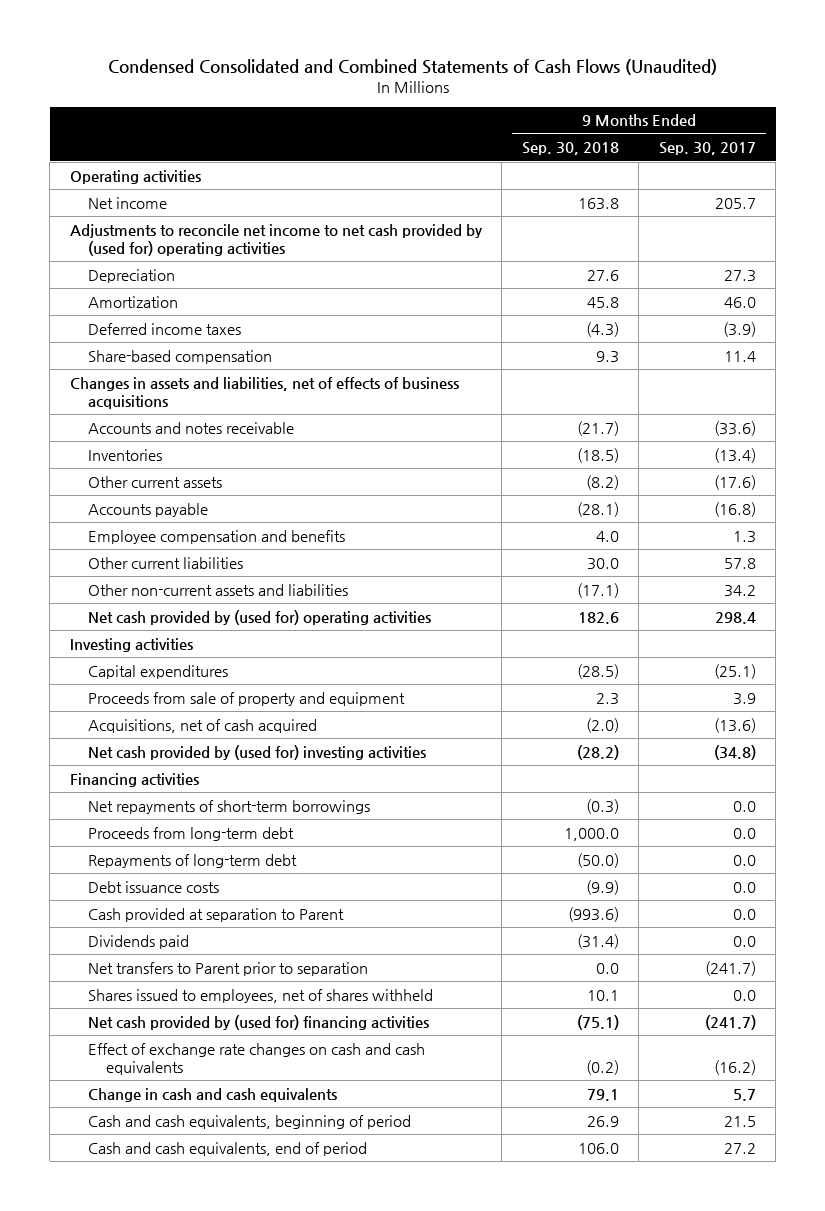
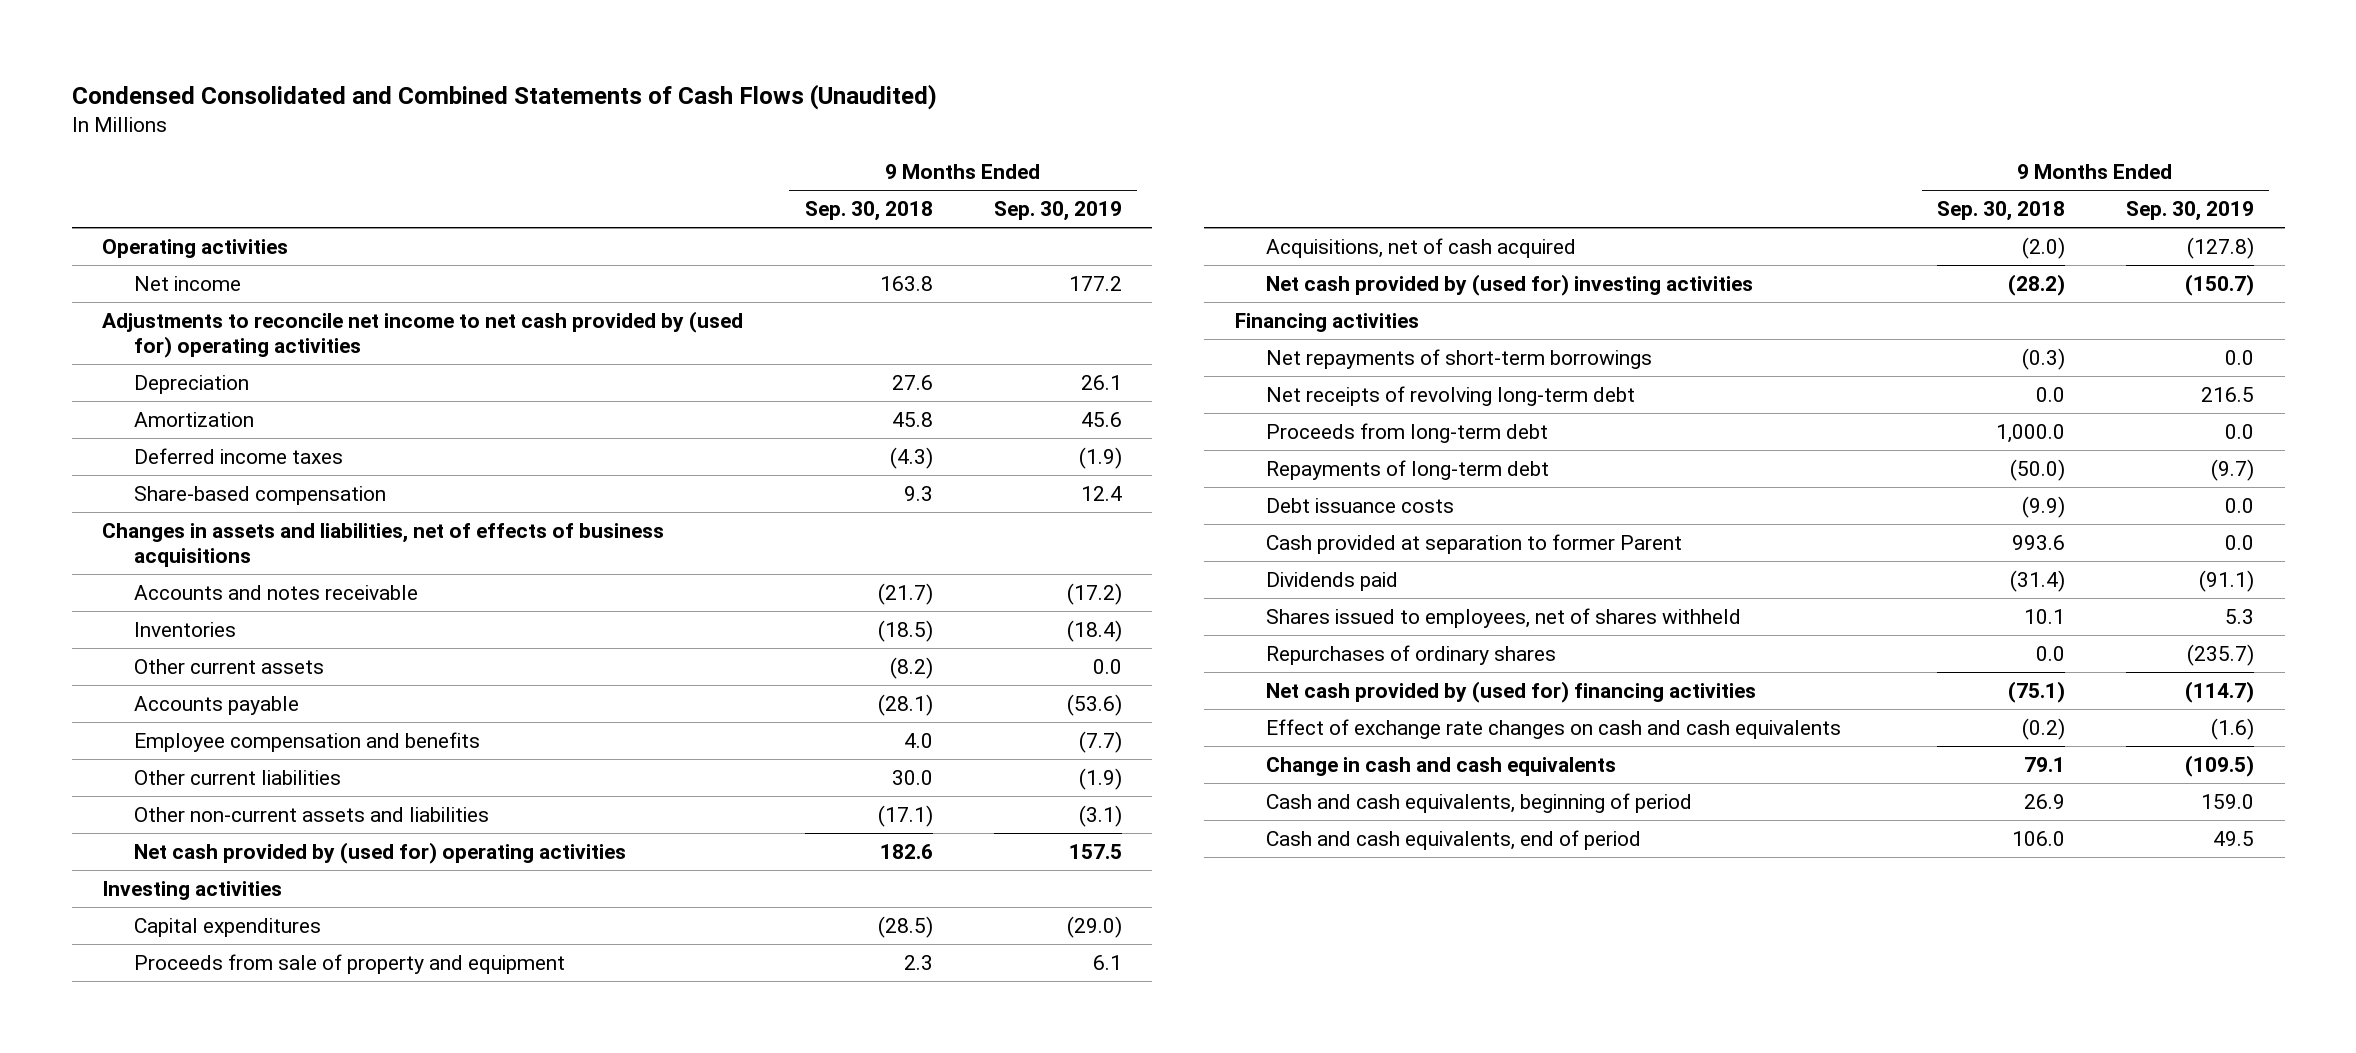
[658,142,756,156] Sep. 30, 2017 -> none
none -> [993,201,1122,222] Sep. 30, 2019
none -> [1265,386,1635,407] Net receipts of revolving long-term debt
[87,907,344,922] Cash provided at separation to Parent -> [1265,534,1682,555] Cash provided at separation to former Parent
[567,906,619,922] (993.6) -> [2011,535,2065,551] 993.6
[87,961,368,976] Net transfers to Parent prior to separation -> none
none -> [1265,645,1556,666] Repurchases of ordinary shares

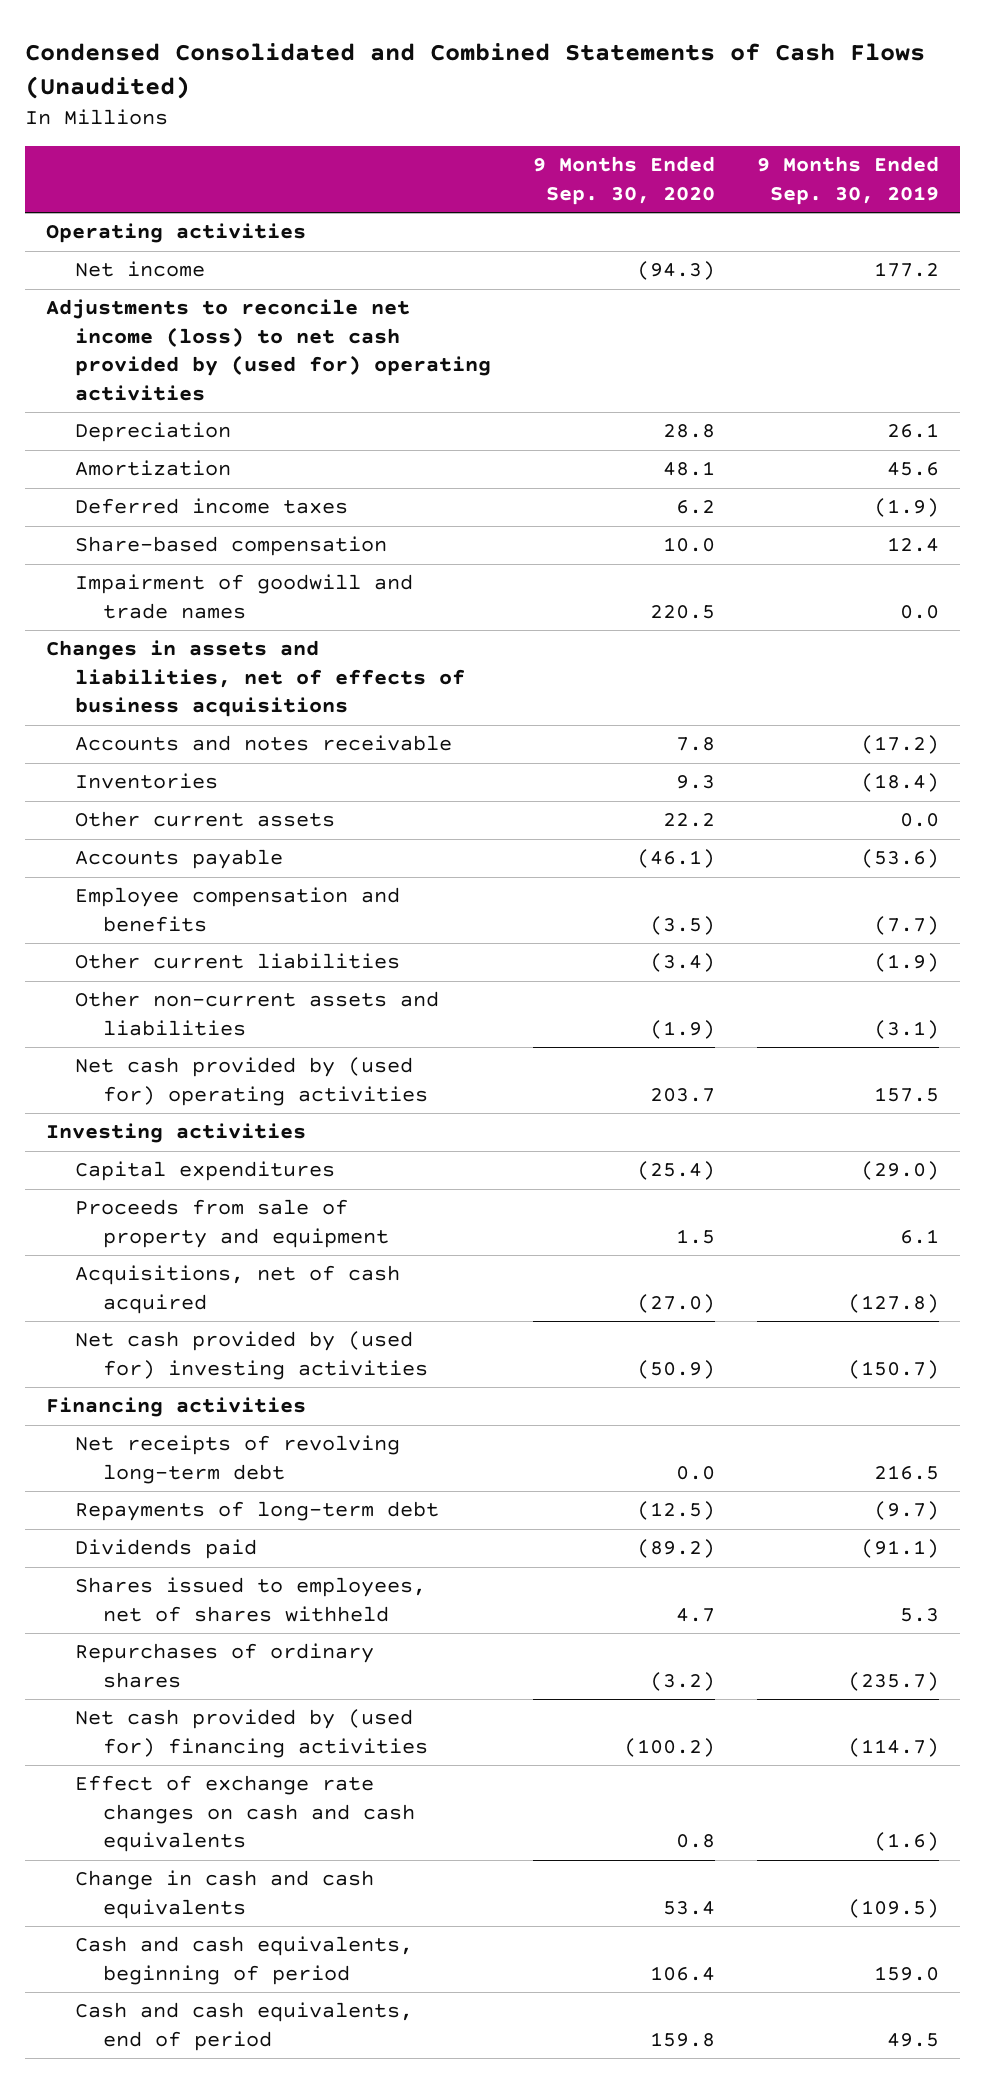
[804,201,933,222] Sep. 30, 2018 -> none
none -> [533,156,716,205] 9 Months Ended Sep. 30, 2020
[102,311,744,359] Adjustments to reconcile net income to net cash provided by (used for) operating activities -> [46,299,491,401] Adjustments to reconcile net income (loss) to net cash provided by (used for) operating activities
none -> [74,574,413,619] Impairment of goodwill and trade names
[1265,349,1652,370] Net repayments of short-term borrowings -> none
[1265,423,1548,444] Proceeds from long-term debt -> none
[1265,498,1454,514] Debt issuance costs -> none
[1265,534,1682,555] Cash provided at separation to former Parent -> none

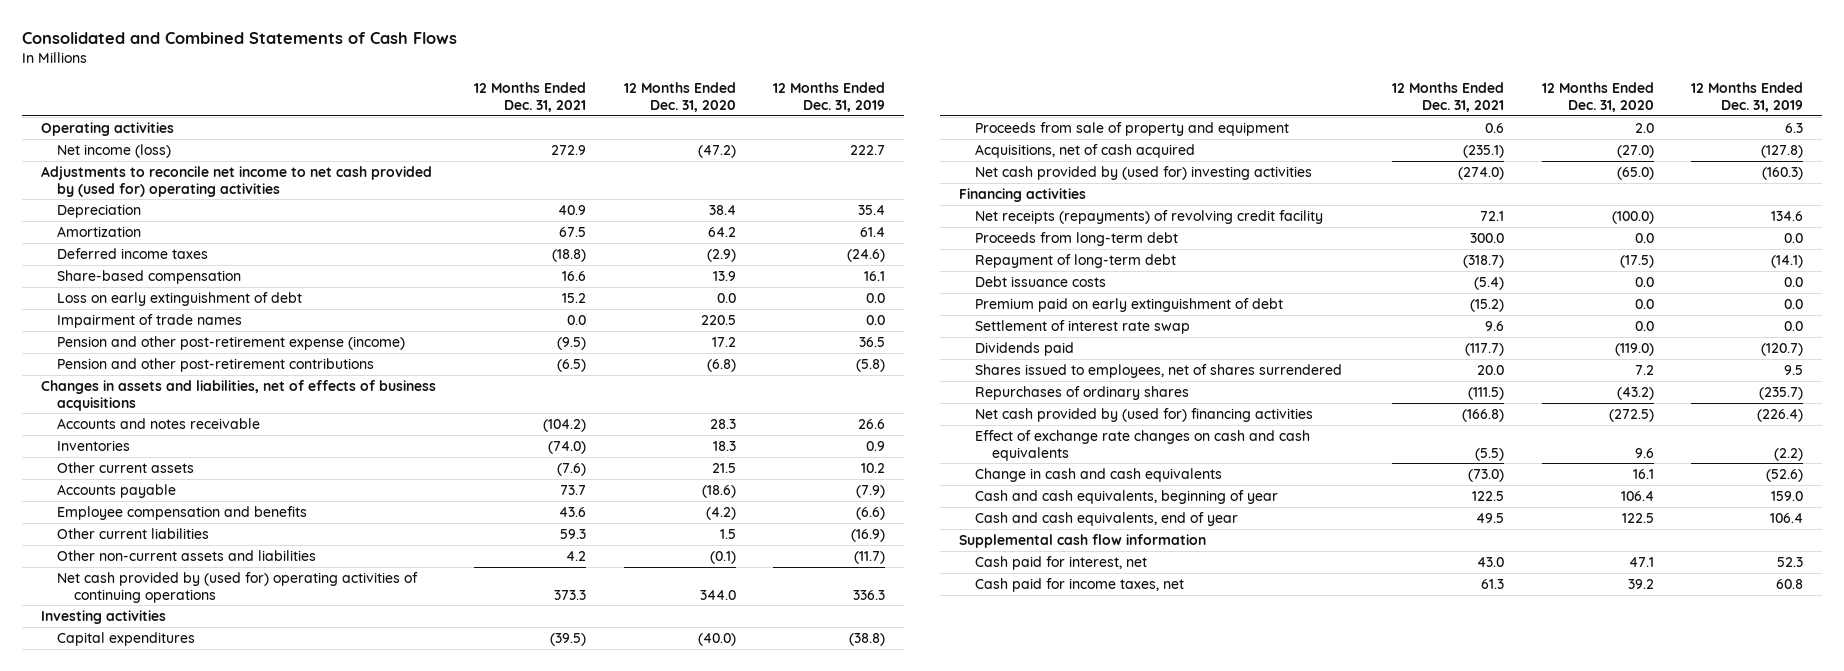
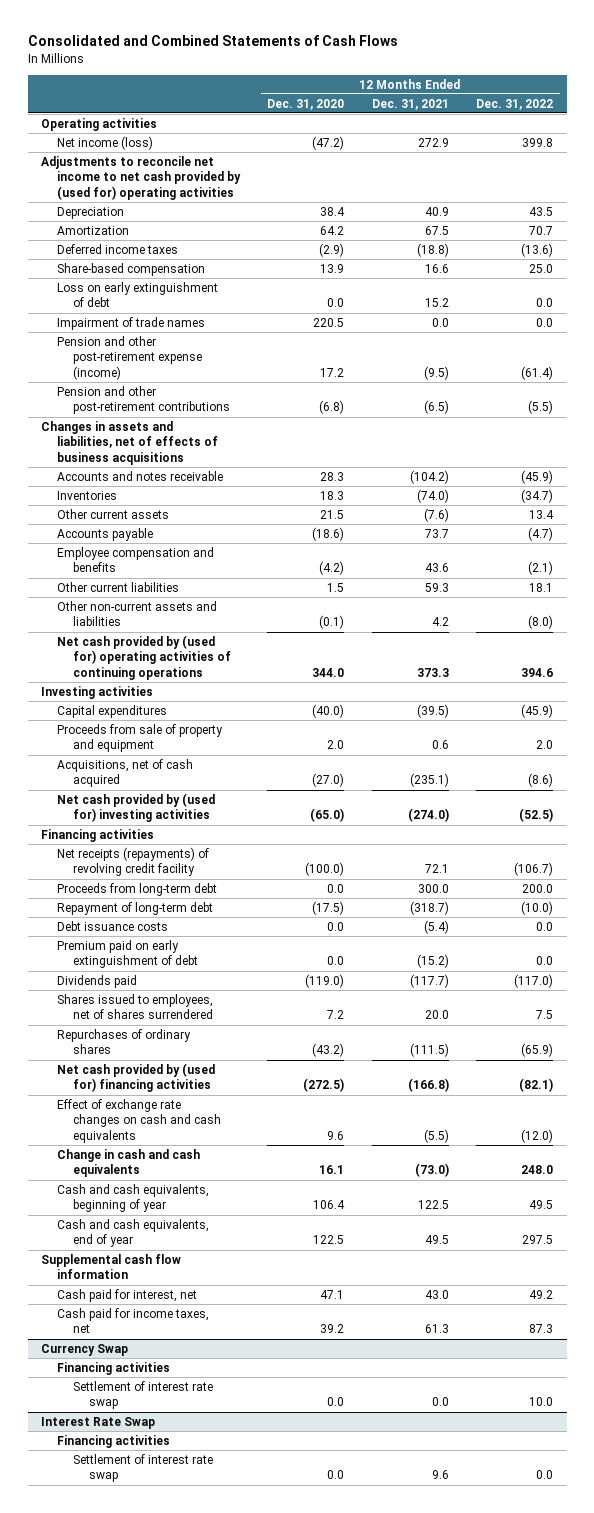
[773,82,886,112] 12 Months Ended Dec. 31, 2019 -> none
none -> [476,98,554,110] Dec. 31, 2022
[975,319,1191,334] Settlement of interest rate swap -> none
none -> [41,1343,129,1356] Currency Swap
none -> [57,1361,171,1375] Financing activities
none -> [72,1380,213,1410] Settlement of interest rate swap
none -> [41,1416,156,1429] Interest Rate Swap
none -> [57,1434,171,1448] Financing activities
none -> [72,1453,213,1483] Settlement of interest rate swap

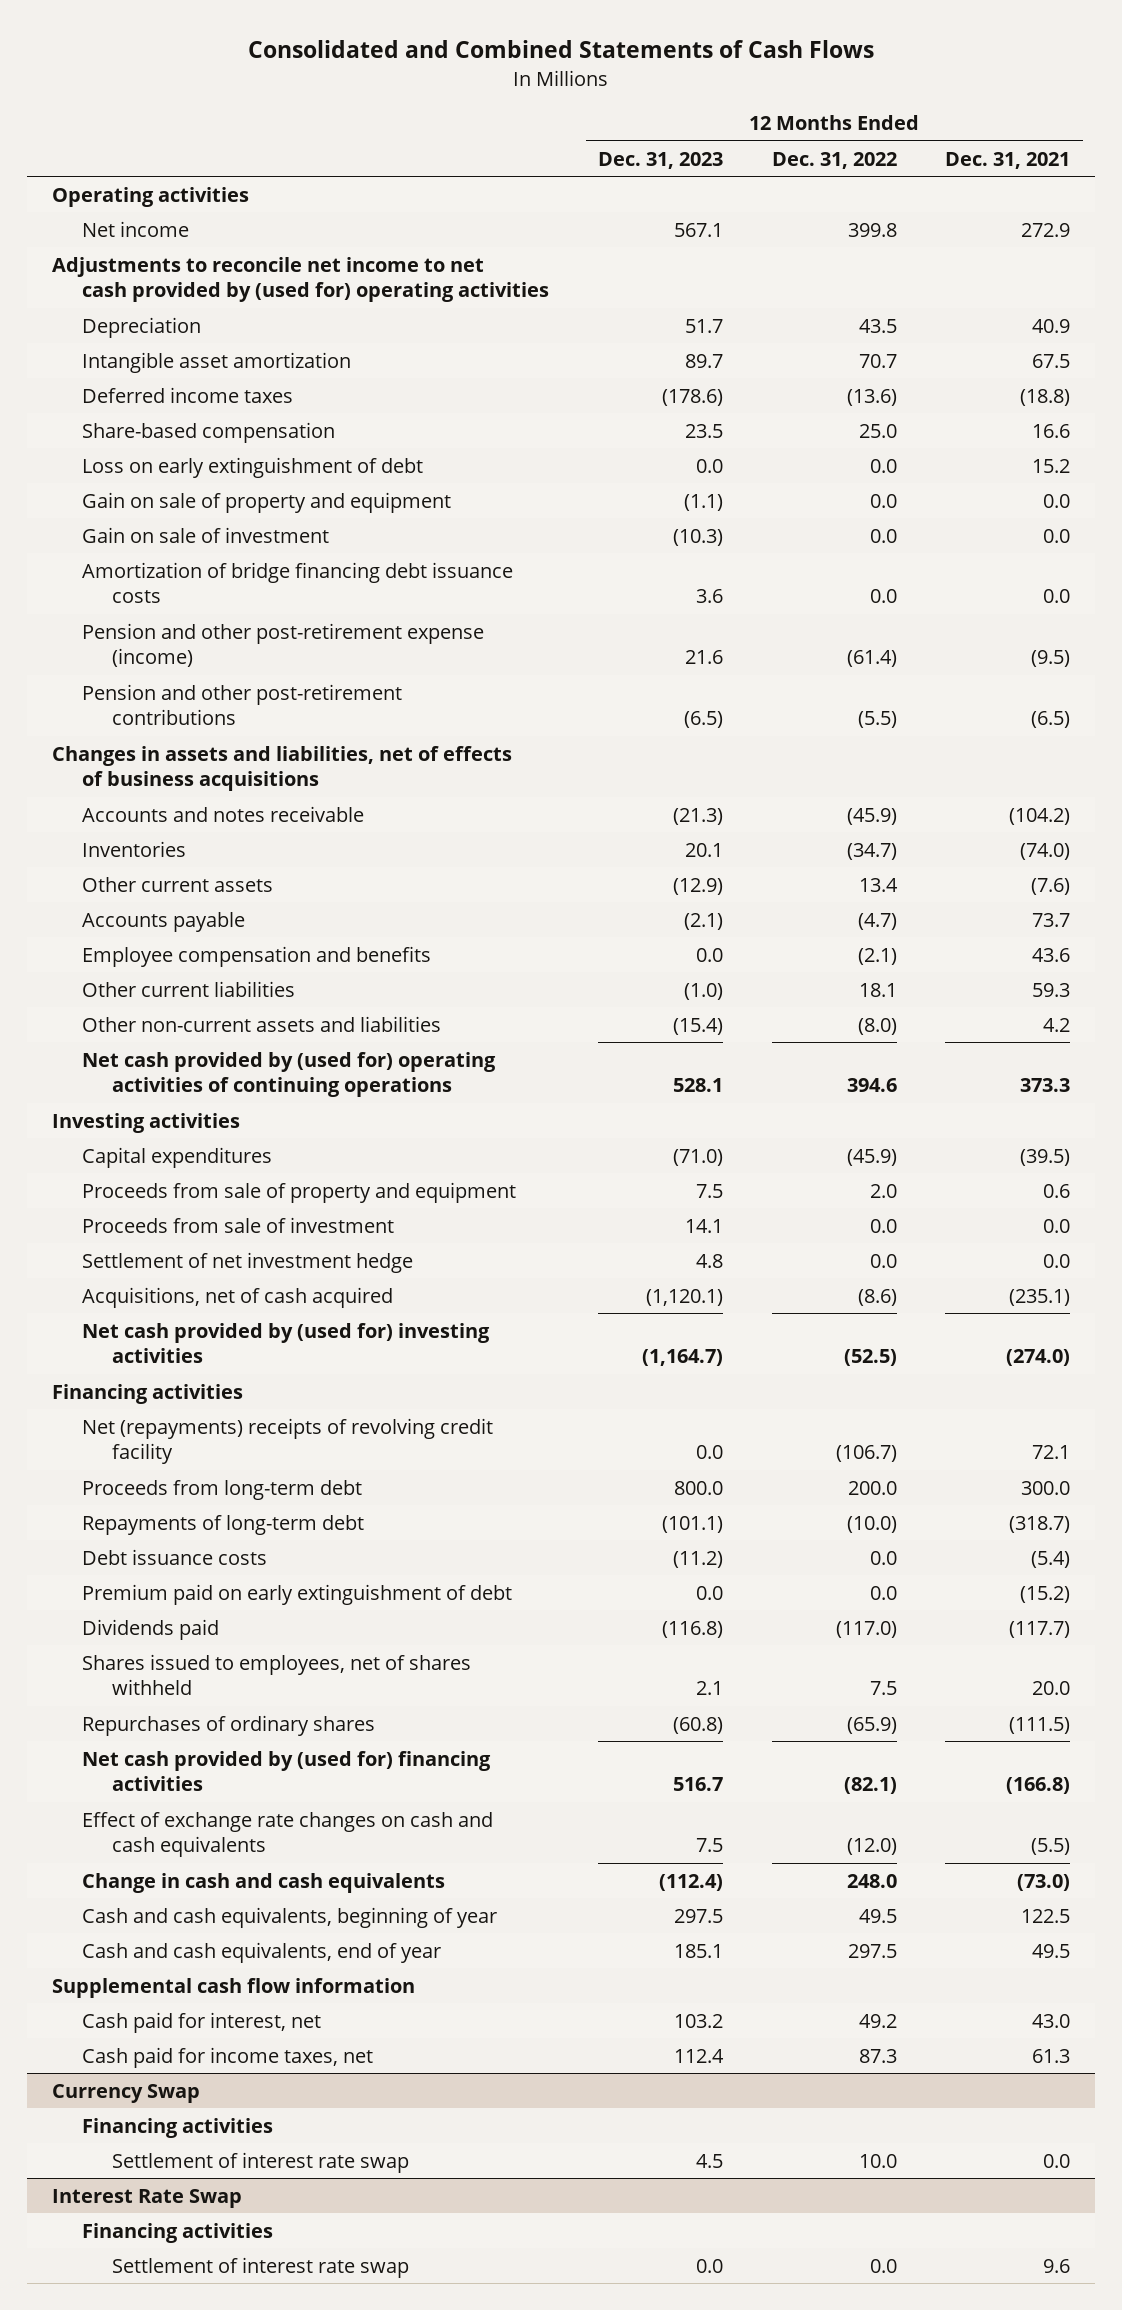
[267,98,345,110] Dec. 31, 2020 -> none
none -> [597,151,723,169] Dec. 31, 2023
[57,135,154,150] Net income (loss) -> [81,220,189,237] Net income
[57,225,130,235] Amortization -> [81,351,351,373] Intangible asset amortization
[57,316,206,330] Impairment of trade names -> none
none -> [81,491,451,513] Gain on sale of property and equipment
none -> [81,526,329,543] Gain on sale of investment
none -> [81,561,513,604] Amortization of bridge financing debt issuance costs
none -> [81,1216,394,1233] Proceeds from sale of investment
none -> [81,1251,413,1273] Settlement of net investment hedge
[57,846,210,877] Net receipts (repayments) of revolving credit facility -> [81,1417,493,1465] Net (repayments) receipts of revolving credit facility
[57,901,214,915] Repayment of long-term debt -> [81,1514,364,1535] Repayments of long-term debt
[57,993,214,1020] Shares issued to employees, net of shares surrendered -> [81,1653,471,1696] Shares issued to employees, net of shares withheld

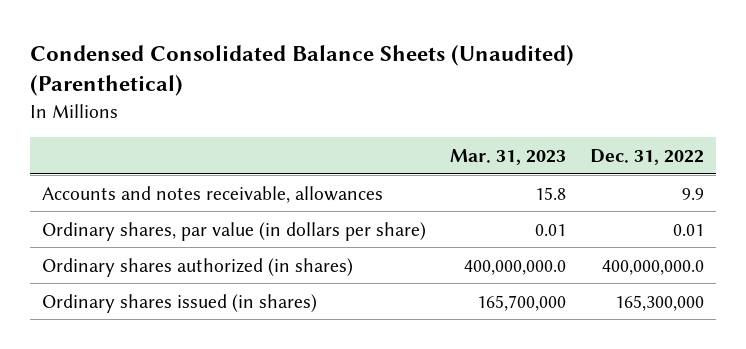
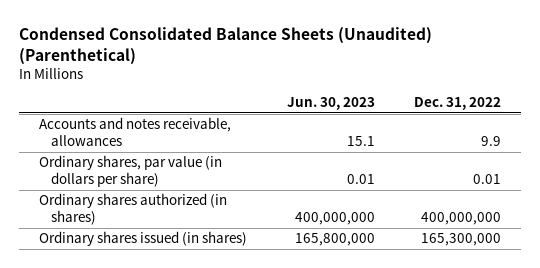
[450,149,567,166] Mar. 31, 2023 -> none
none -> [286,97,375,111] Jun. 30, 2023
[602,259,705,275] 400,000,000.0 -> [421,212,502,226] 400,000,000

